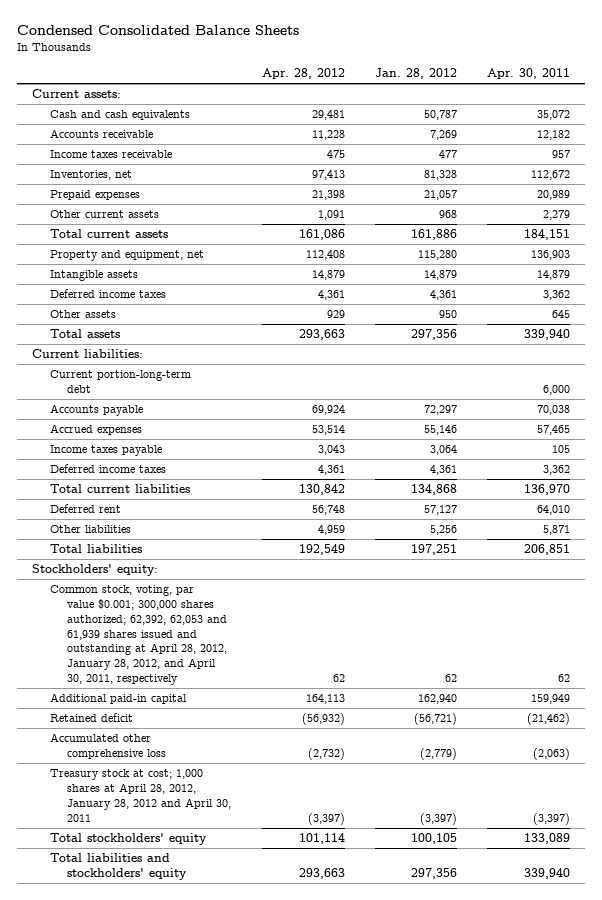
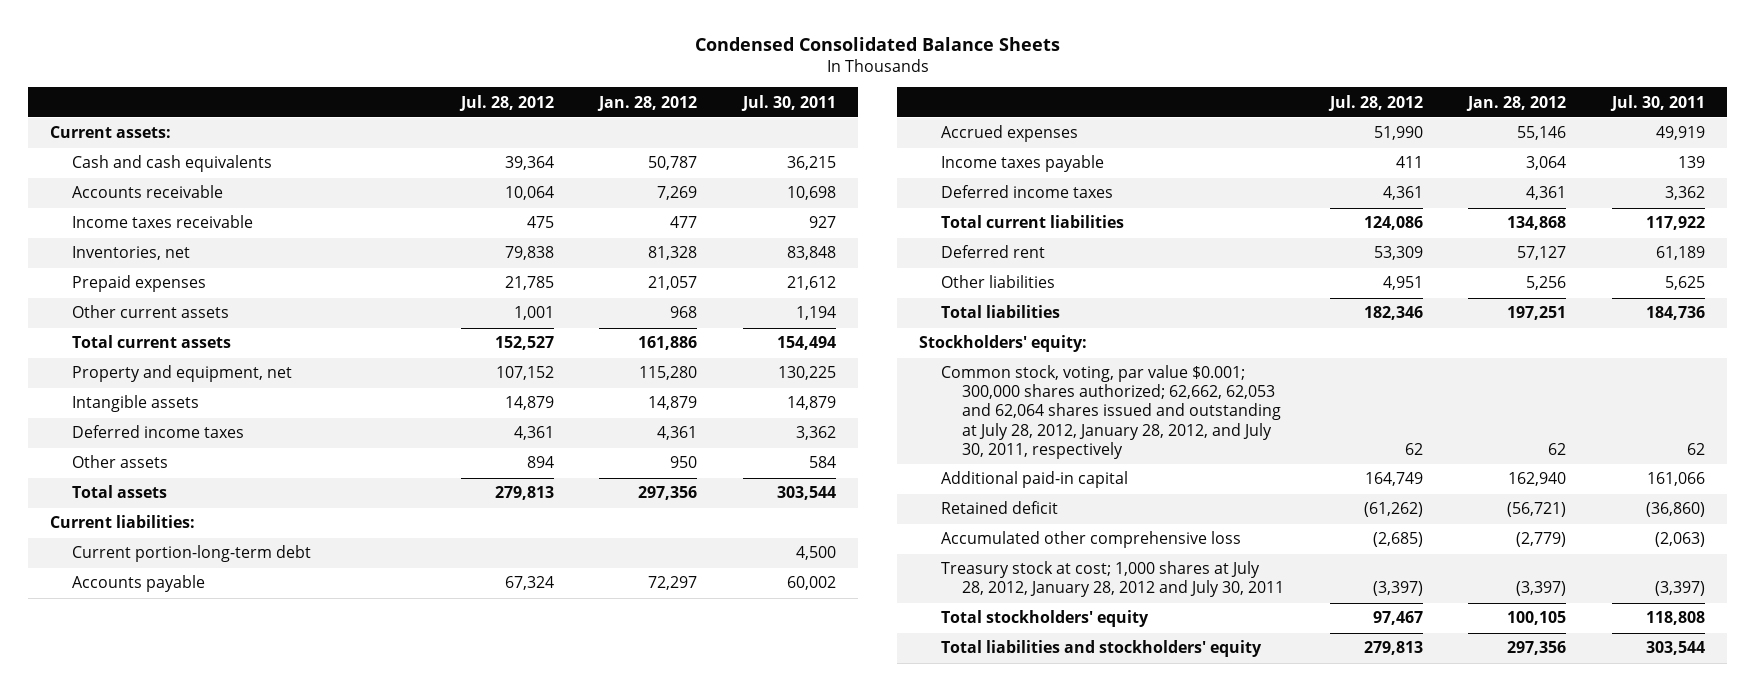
[261,68,345,80] Apr. 28, 2012 -> none
[487,68,571,80] Apr. 30, 2011 -> none
none -> [458,94,554,111] Jul. 28, 2012
none -> [740,94,836,111] Jul. 30, 2011
[49,585,228,685] Common stock, voting, par value $0.001; 300,000 shares authorized; 62,392, 62,053 and 61,939 shares issued and outstanding at April 28, 2012, January 28, 2012, and April 30, 2011, respectively -> [940,365,1282,459] Common stock, voting, par value $0.001; 300,000 shares authorized; 62,662, 62,053 and 62,064 shares issued and outstanding at July 28, 2012, January 28, 2012, and July 30, 2011, respectively
[49,769,232,822] Treasury stock at cost; 1,000 shares at April 28, 2012, January 28, 2012 and April 30, 2011 -> [940,561,1285,598] Treasury stock at cost; 1,000 shares at July 28, 2012, January 28, 2012 and July 30, 2011

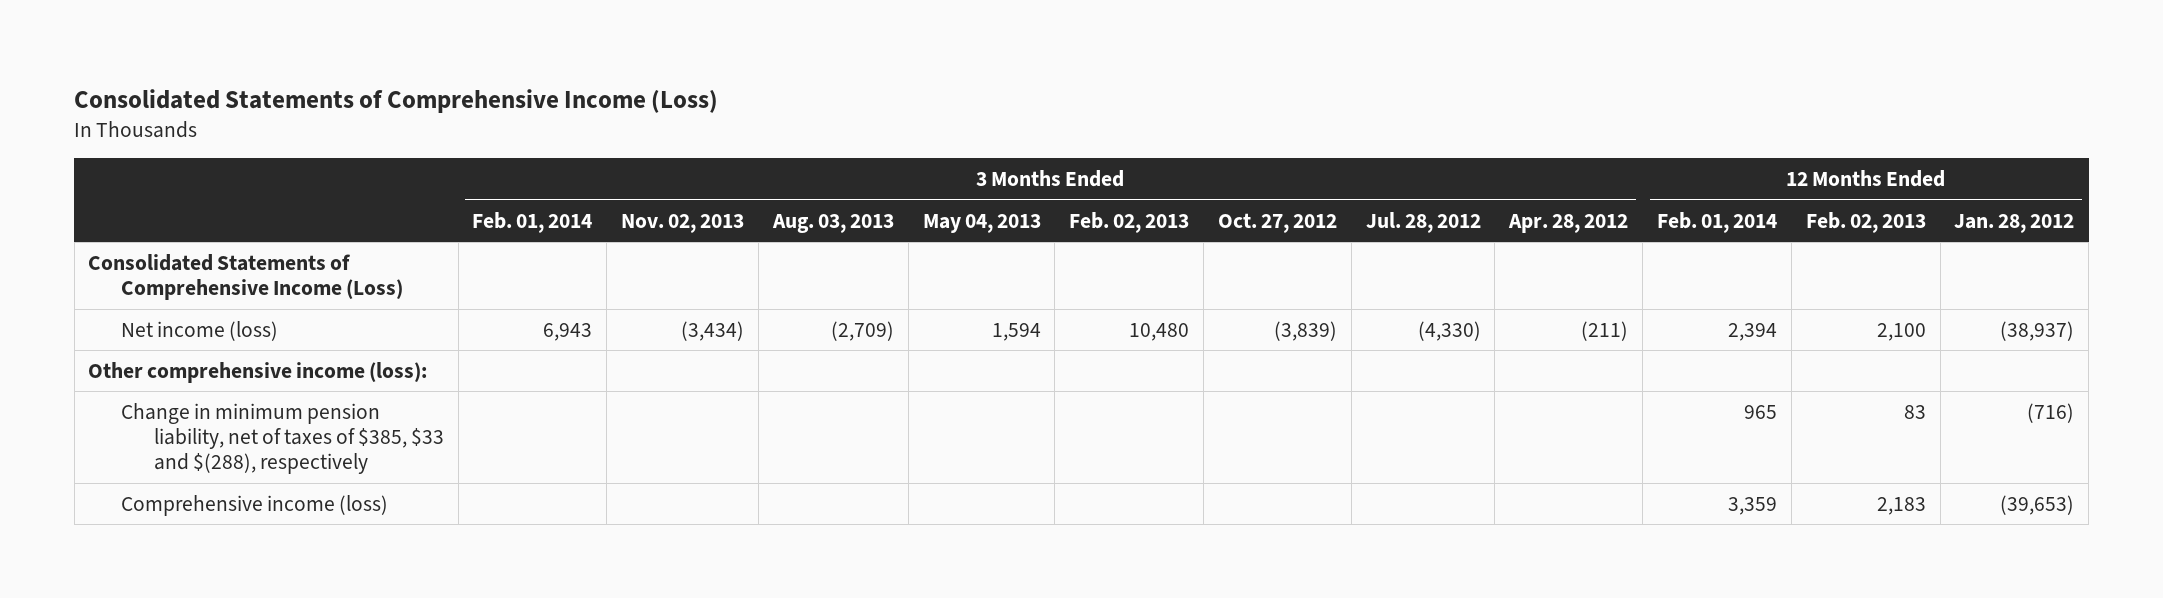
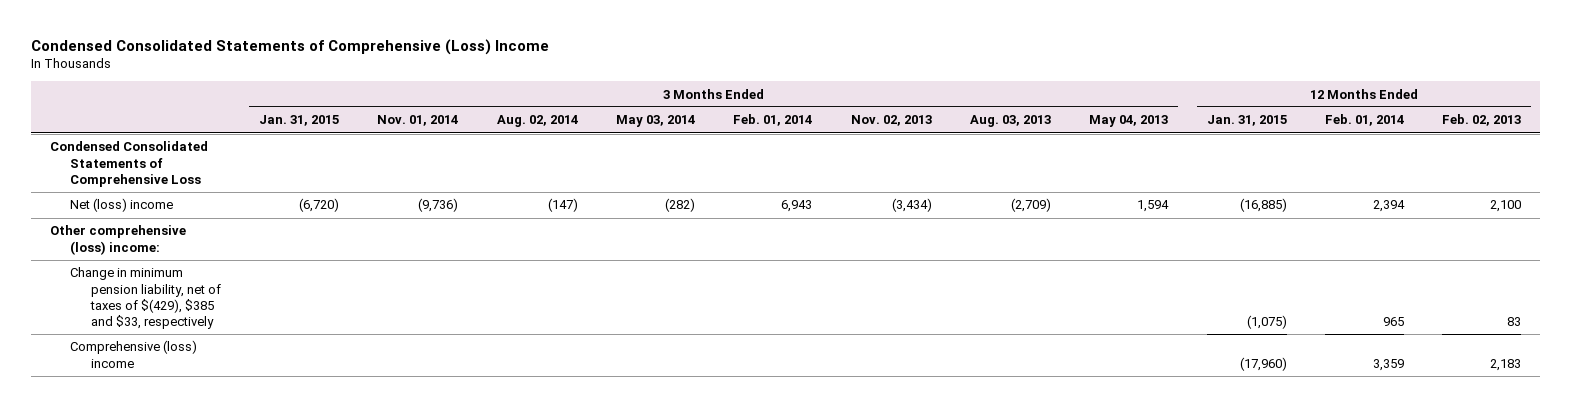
[74,88,719,113] Consolidated Statements of Comprehensive Income (Loss) -> [30,38,549,55] Condensed Consolidated Statements of Comprehensive (Loss) Income
[1069,211,1190,233] Feb. 02, 2013 -> none
[1217,212,1337,233] Oct. 27, 2012 -> none
[1365,211,1481,233] Jul. 28, 2012 -> none
[1508,213,1629,233] Apr. 28, 2012 -> none
[1954,213,2075,233] Jan. 28, 2012 -> none
none -> [258,115,339,127] Jan. 31, 2015
none -> [377,115,459,127] Nov. 01, 2014
none -> [496,115,578,128] Aug. 02, 2014
none -> [615,115,695,128] May 03, 2014
none -> [1206,115,1287,127] Jan. 31, 2015
[88,253,404,300] Consolidated Statements of Comprehensive Income (Loss) -> [49,141,208,187] Condensed Consolidated Statements of Comprehensive Loss
[121,320,279,341] Net income (loss) -> [70,198,174,213] Net (loss) income
[88,361,428,383] Other comprehensive income (loss): -> [49,225,186,255] Other comprehensive (loss) income:
[121,402,444,474] Change in minimum pension liability, net of taxes of $385, $33 and $(288), respectively -> [70,267,221,329] Change in minimum pension liability, net of taxes of $(429), $385 and $33, respectively
[121,494,389,516] Comprehensive income (loss) -> [70,340,198,368] Comprehensive (loss) income

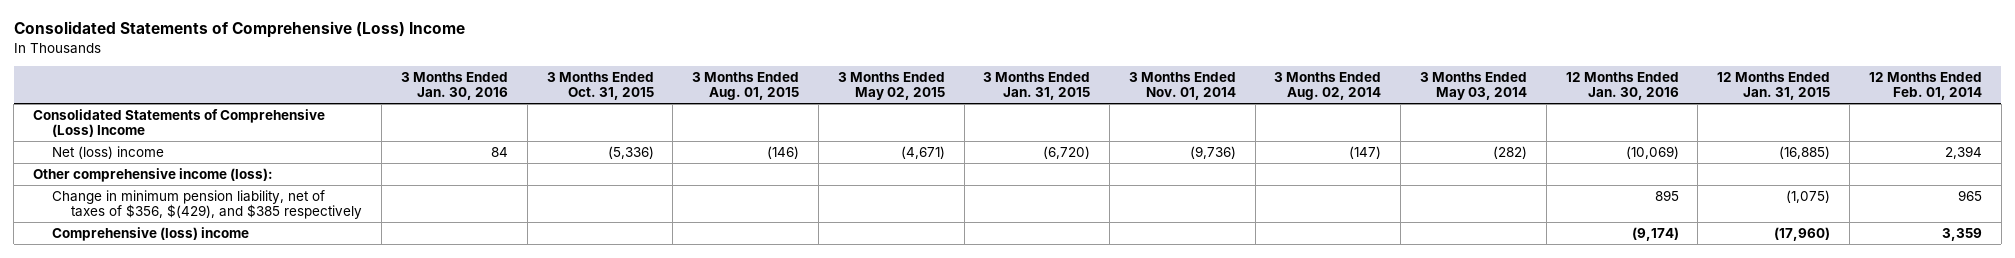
[30,38,549,55] Condensed Consolidated Statements of Comprehensive (Loss) Income -> [13,21,465,39] Consolidated Statements of Comprehensive (Loss) Income
[733,114,813,127] Feb. 01, 2014 -> none
[850,115,932,127] Nov. 02, 2013 -> none
[969,115,1051,128] Aug. 03, 2013 -> none
[1089,115,1169,128] May 04, 2013 -> none
[1442,114,1522,127] Feb. 02, 2013 -> none
none -> [401,71,509,101] 3 Months Ended Jan. 30, 2016
none -> [546,71,654,101] 3 Months Ended Oct. 31, 2015
none -> [692,71,800,101] 3 Months Ended Aug. 01, 2015
none -> [837,71,945,101] 3 Months Ended May 02, 2015
none -> [1565,71,1679,101] 12 Months Ended Jan. 30, 2016
[49,141,208,187] Condensed Consolidated Statements of Comprehensive Loss -> [33,108,326,138] Consolidated Statements of Comprehensive (Loss) Income
[49,225,186,255] Other comprehensive (loss) income: -> [33,167,274,182] Other comprehensive income (loss):
[70,267,221,329] Change in minimum pension liability, net of taxes of $(429), $385 and $33, respectively -> [52,189,363,220] Change in minimum pension liability, net of taxes of $356, $(429), and $385 respectively

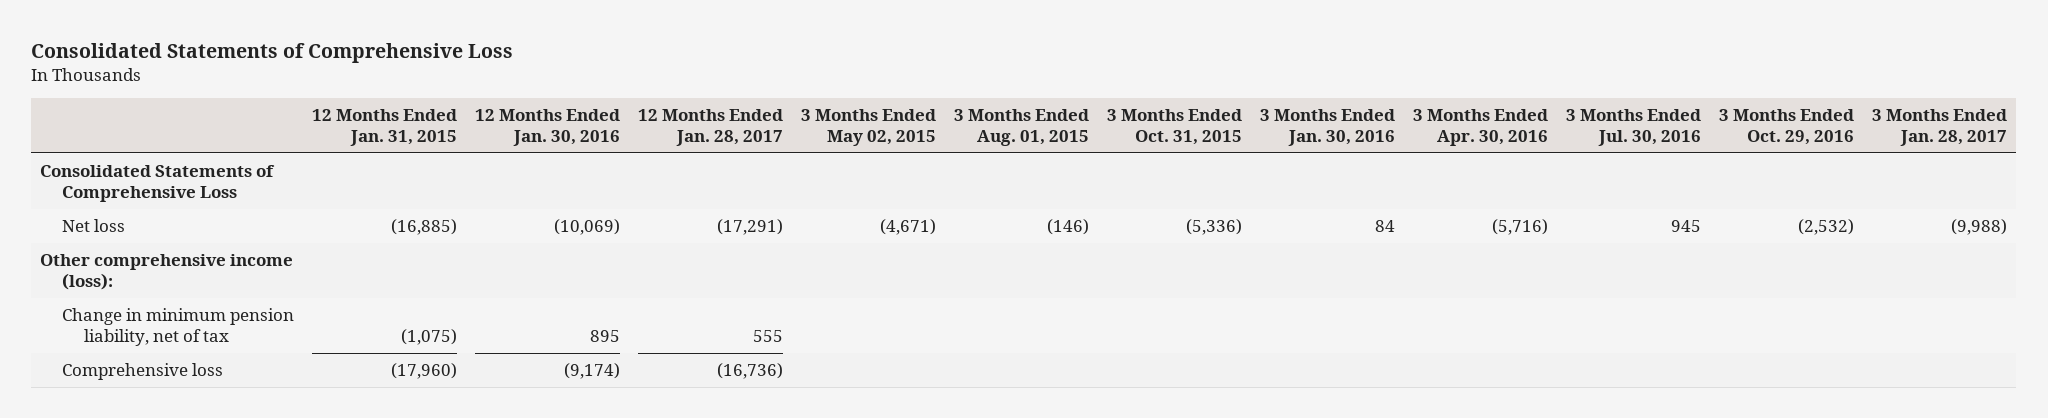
[13,21,465,39] Consolidated Statements of Comprehensive (Loss) Income -> [31,42,514,63] Consolidated Statements of Comprehensive Loss
[983,71,1091,101] 3 Months Ended Jan. 31, 2015 -> none
[1128,71,1236,101] 3 Months Ended Nov. 01, 2014 -> none
[1274,71,1382,101] 3 Months Ended Aug. 02, 2014 -> none
[1420,71,1528,101] 3 Months Ended May 03, 2014 -> none
[1868,71,1982,101] 12 Months Ended Feb. 01, 2014 -> none
none -> [638,109,784,147] 12 Months Ended Jan. 28, 2017
none -> [1413,109,1549,147] 3 Months Ended Apr. 30, 2016
none -> [1566,109,1702,147] 3 Months Ended Jul. 30, 2016
none -> [1719,109,1855,146] 3 Months Ended Oct. 29, 2016
none -> [1872,109,2008,147] 3 Months Ended Jan. 28, 2017
[33,108,326,138] Consolidated Statements of Comprehensive (Loss) Income -> [40,164,276,203] Consolidated Statements of Comprehensive Loss
[52,145,165,159] Net (loss) income -> [62,218,126,232] Net loss
[52,189,363,220] Change in minimum pension liability, net of taxes of $356, $(429), and $385 respectively -> [62,307,295,347] Change in minimum pension liability, net of tax
[52,226,250,241] Comprehensive (loss) income -> [62,362,224,380] Comprehensive loss

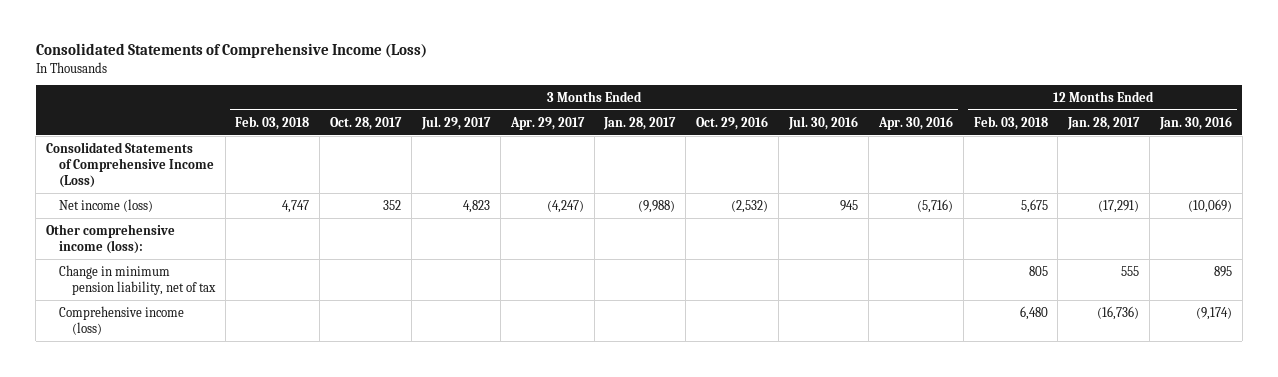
[31,42,514,63] Consolidated Statements of Comprehensive Loss -> [35,43,427,59] Consolidated Statements of Comprehensive Income (Loss)
[312,109,458,147] 12 Months Ended Jan. 31, 2015 -> none
[801,109,937,147] 3 Months Ended May 02, 2015 -> none
[954,109,1090,147] 3 Months Ended Aug. 01, 2015 -> none
[1107,109,1243,146] 3 Months Ended Oct. 31, 2015 -> none
[1260,109,1396,147] 3 Months Ended Jan. 30, 2016 -> none
none -> [235,115,310,130] Feb. 03, 2018
none -> [330,116,403,130] Oct. 28, 2017
none -> [420,115,491,130] Jul. 29, 2017
none -> [509,116,585,130] Apr. 29, 2017
none -> [973,115,1048,130] Feb. 03, 2018
[40,164,276,203] Consolidated Statements of Comprehensive Loss -> [46,141,214,189] Consolidated Statements of Comprehensive Income (Loss)
[62,218,126,232] Net loss -> [58,198,153,212] Net income (loss)
[62,362,224,380] Comprehensive loss -> [58,305,184,336] Comprehensive income (loss)

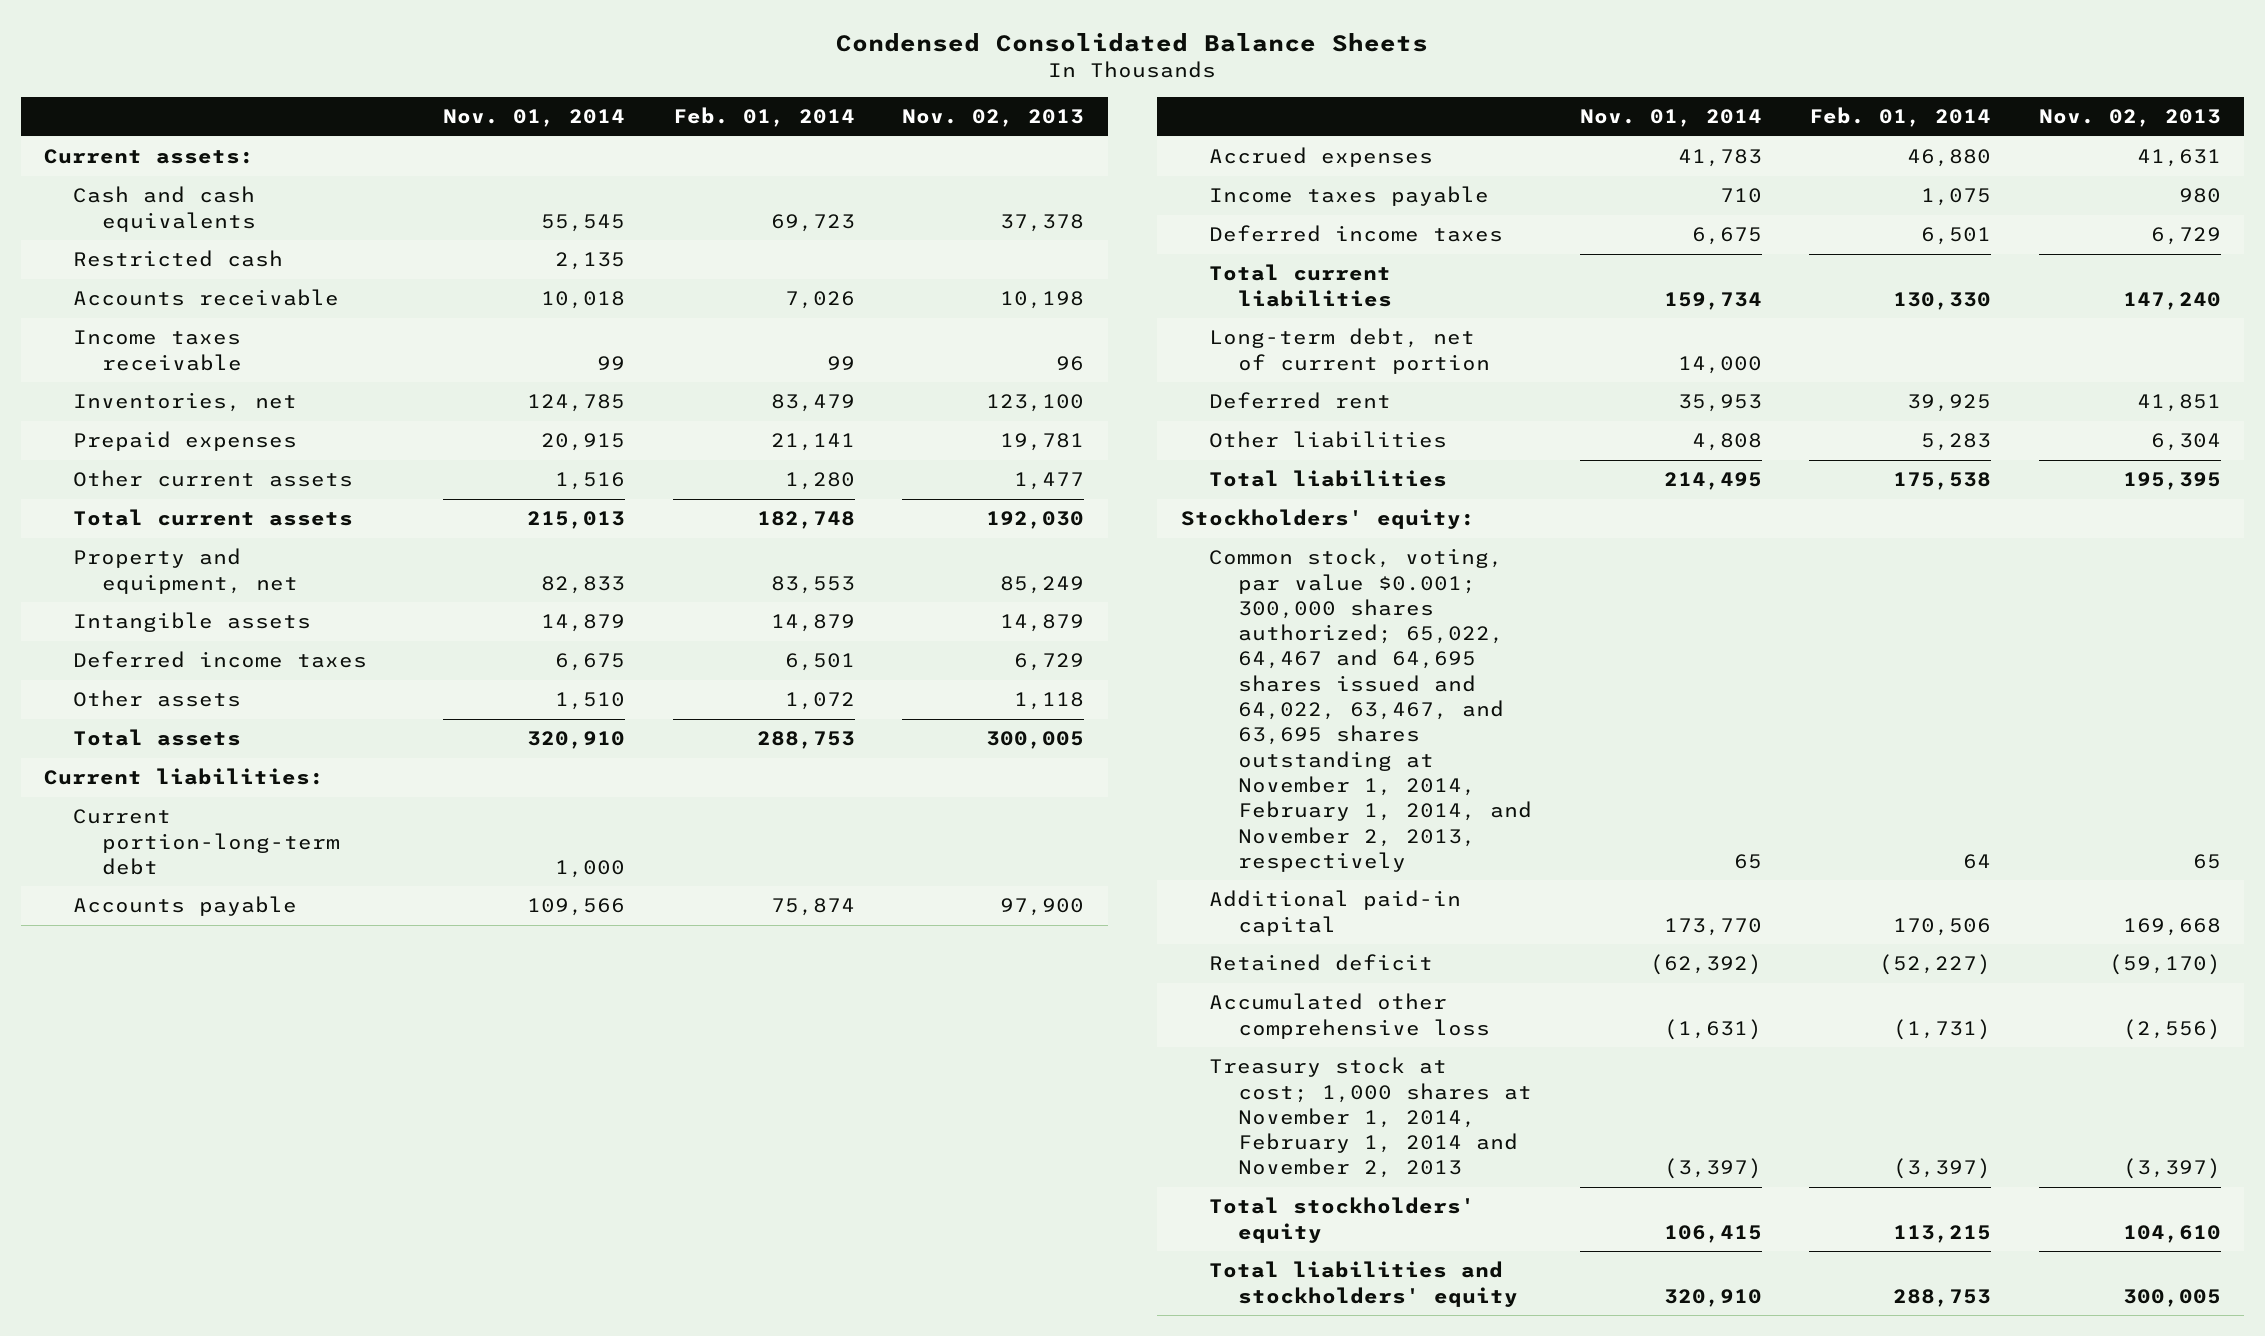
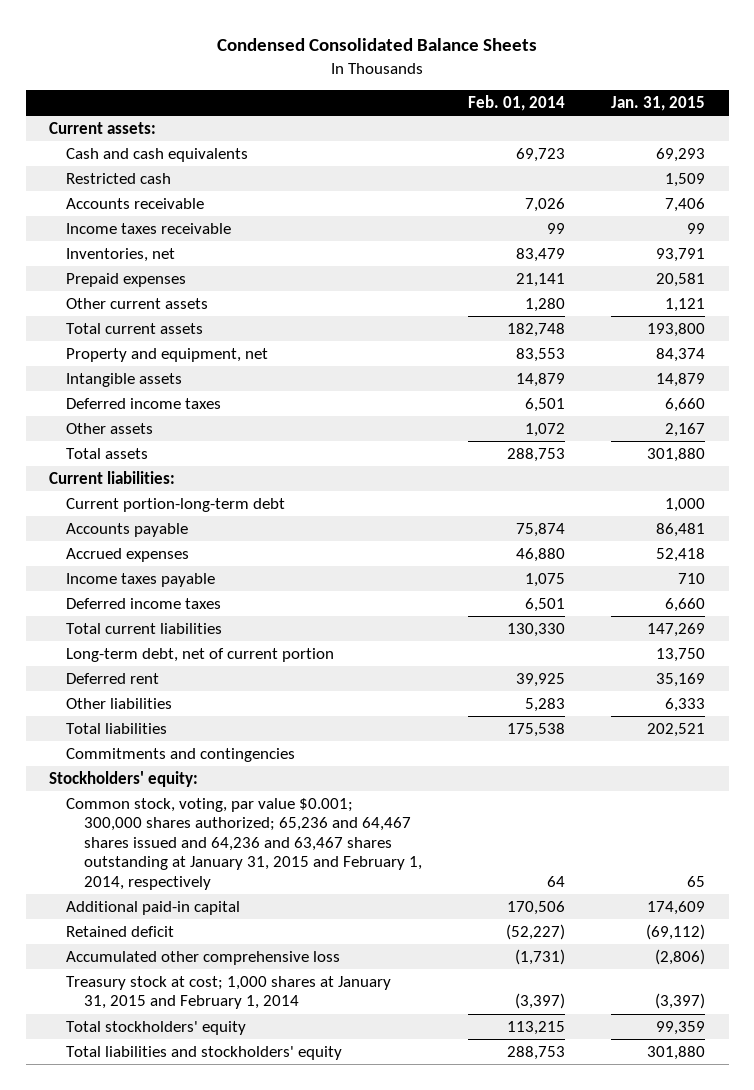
[443,109,626,128] Nov. 01, 2014 -> none
[902,109,1085,128] Nov. 02, 2013 -> none
none -> [611,96,706,112] Jan. 31, 2015
none -> [66,747,296,762] Commitments and contingencies
[1209,548,1533,872] Common stock, voting, par value $0.001; 300,000 shares authorized; 65,022, 64,467 and 64,695 shares issued and 64,022, 63,467, and 63,695 shares outstanding at November 1, 2014, February 1, 2014, and November 2, 2013, respectively -> [66,797,422,890] Common stock, voting, par value $0.001; 300,000 shares authorized; 65,236 and 64,467 shares issued and 64,236 and 63,467 shares outstanding at January 31, 2015 and February 1, 2014, respectively
[1209,1057,1533,1179] Treasury stock at cost; 1,000 shares at November 1, 2014, February 1, 2014 and November 2, 2013 -> [66,975,392,1010] Treasury stock at cost; 1,000 shares at January 31, 2015 and February 1, 2014

